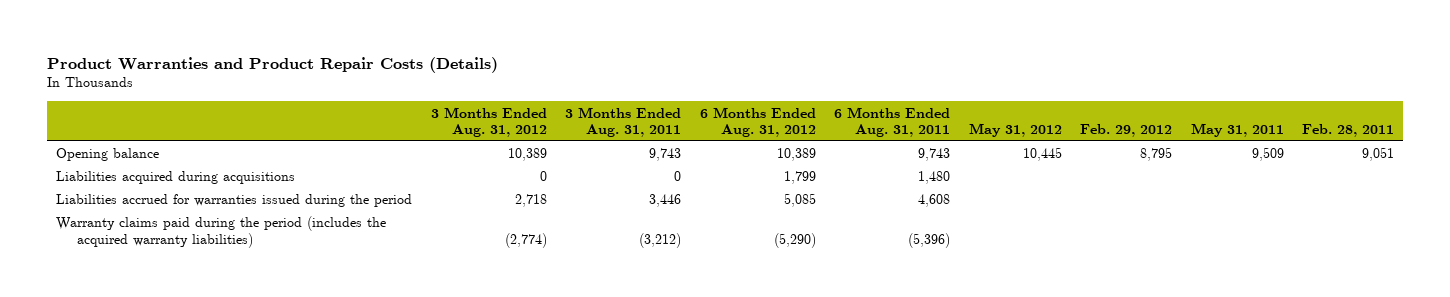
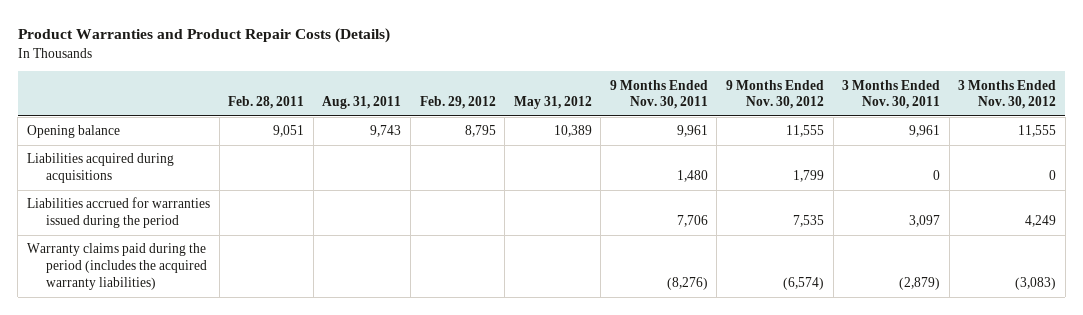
[430,106,547,138] 3 Months Ended Aug. 31, 2012 -> none
[565,106,682,138] 3 Months Ended Aug. 31, 2011 -> none
[699,106,816,138] 6 Months Ended Aug. 31, 2012 -> none
[834,106,951,138] 6 Months Ended Aug. 31, 2011 -> none
[1190,123,1284,138] May 31, 2011 -> none
none -> [322,96,402,110] Aug. 31, 2011
none -> [609,79,708,110] 9 Months Ended Nov. 30, 2011
none -> [726,79,825,110] 9 Months Ended Nov. 30, 2012
none -> [842,79,941,110] 3 Months Ended Nov. 30, 2011
none -> [958,79,1057,110] 3 Months Ended Nov. 30, 2012
[1022,147,1062,162] 10,445 -> [553,125,592,138] 10,389

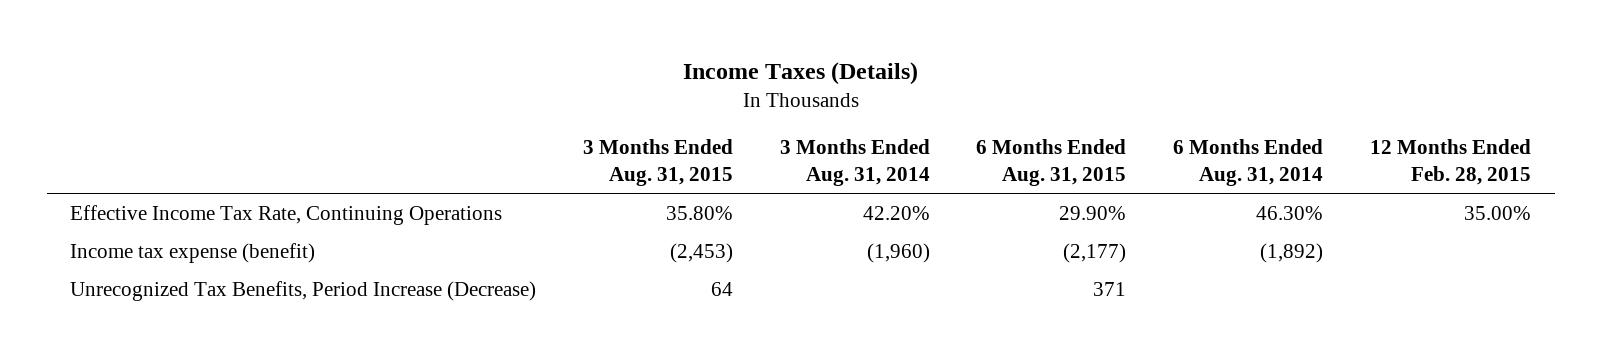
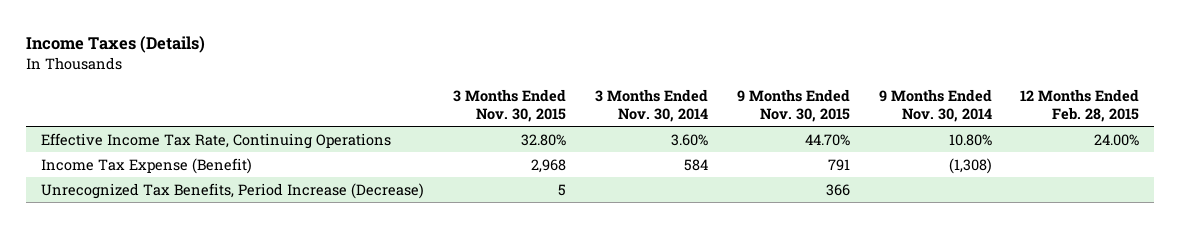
[582,139,733,186] 3 Months Ended Aug. 31, 2015 -> none
[779,139,930,186] 3 Months Ended Aug. 31, 2014 -> none
[976,139,1127,186] 6 Months Ended Aug. 31, 2015 -> none
[1173,139,1324,186] 6 Months Ended Aug. 31, 2014 -> none
none -> [452,88,566,123] 3 Months Ended Nov. 30, 2015
none -> [594,88,708,123] 3 Months Ended Nov. 30, 2014
none -> [736,88,850,123] 9 Months Ended Nov. 30, 2015
none -> [878,88,992,123] 9 Months Ended Nov. 30, 2014
[1464,206,1532,221] 35.00% -> [1094,133,1140,146] 24.00%
[69,243,315,264] Income tax expense (benefit) -> [40,157,252,174] Income Tax Expense (Benefit)

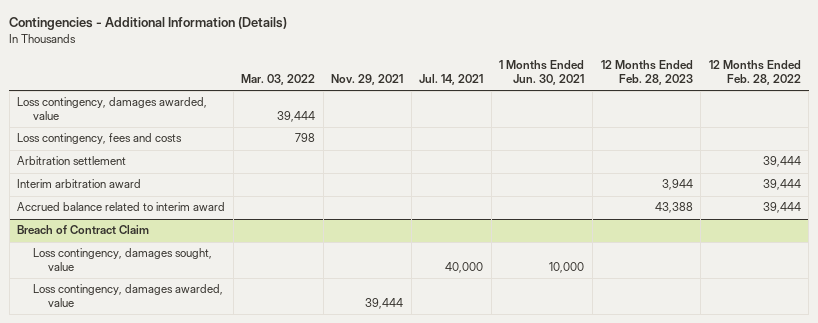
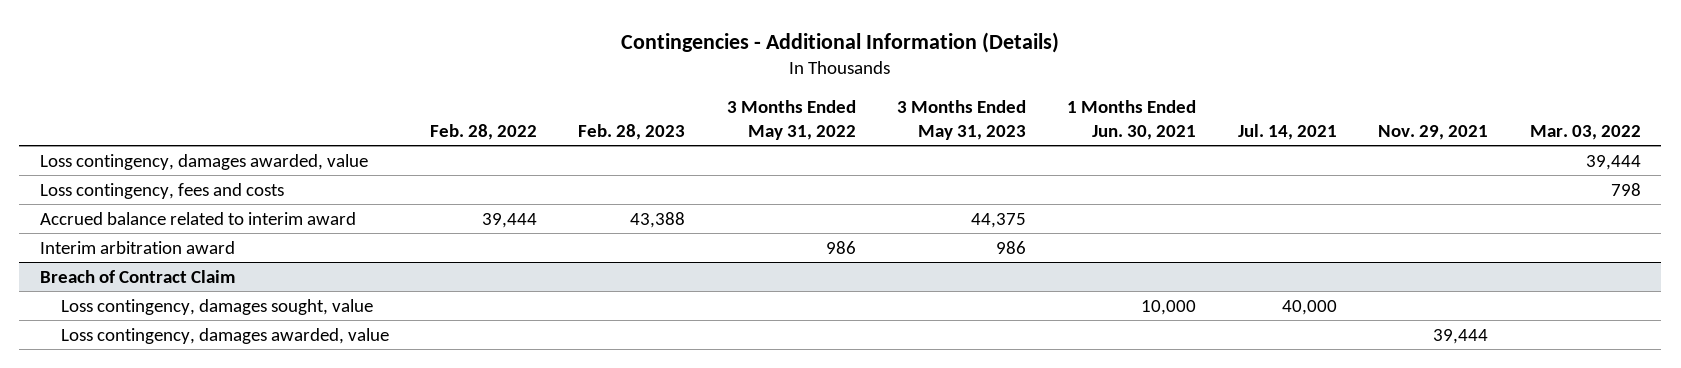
[600,60,693,85] 12 Months Ended Feb. 28, 2023 -> none
[708,60,801,85] 12 Months Ended Feb. 28, 2022 -> none
none -> [430,123,538,140] Feb. 28, 2022
none -> [578,123,686,140] Feb. 28, 2023
none -> [726,100,856,140] 3 Months Ended May 31, 2022
none -> [897,100,1027,140] 3 Months Ended May 31, 2023
[17,156,127,166] Arbitration settlement -> none
[17,179,142,189] Interim arbitration award -> [40,240,236,254] Interim arbitration award

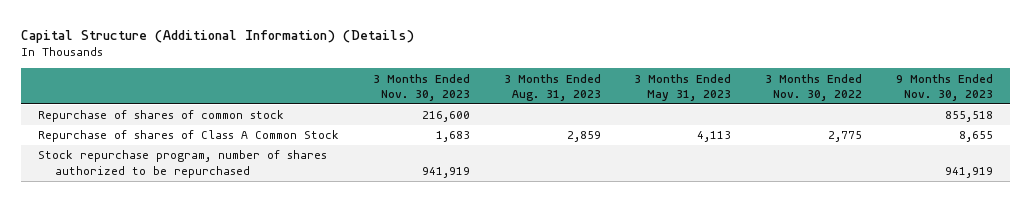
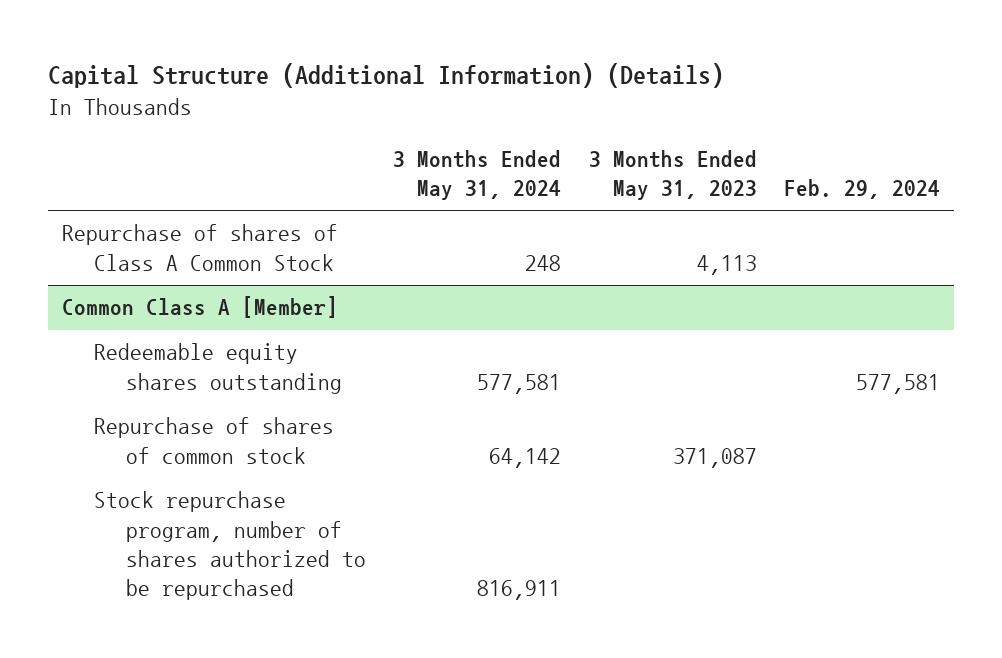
[372,73,470,102] 3 Months Ended Nov. 30, 2023 -> none
[503,73,601,102] 3 Months Ended Aug. 31, 2023 -> none
[765,73,863,102] 3 Months Ended Nov. 30, 2022 -> none
[895,73,993,102] 9 Months Ended Nov. 30, 2023 -> none
none -> [393,149,562,200] 3 Months Ended May 31, 2024
none -> [784,178,941,199] Feb. 29, 2024
[37,110,284,123] Repurchase of shares of common stock -> none
[37,150,327,178] Stock repurchase program, number of shares authorized to be repurchased -> none
none -> [62,296,339,319] Common Class A [Member]
none -> [93,343,342,394] Redeemable equity shares outstanding
none -> [93,417,334,464] Repurchase of shares of common stock
none -> [93,491,366,600] Stock repurchase program, number of shares authorized to be repurchased

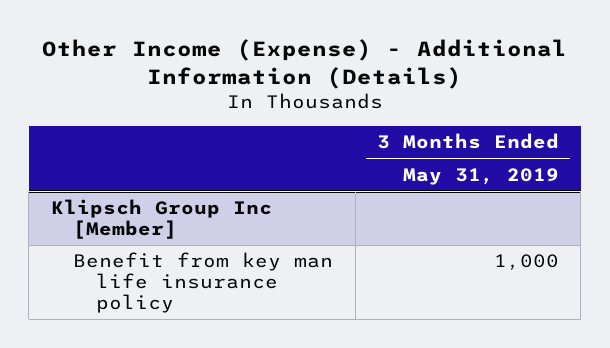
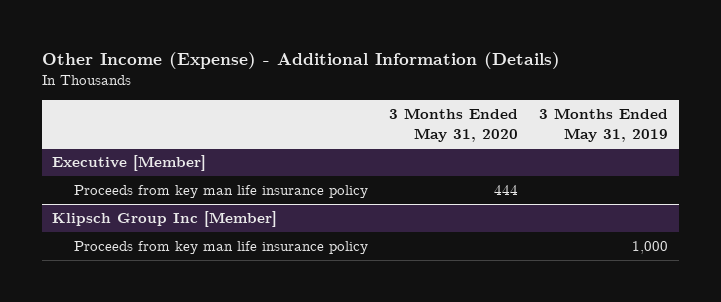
none -> [389,108,519,142] 3 Months Ended May 31, 2020
none -> [52,154,207,171] Executive [Member]
none -> [74,184,369,198] Proceeds from key man life insurance policy
[73,252,334,313] Benefit from key man life insurance policy -> [74,240,369,254] Proceeds from key man life insurance policy

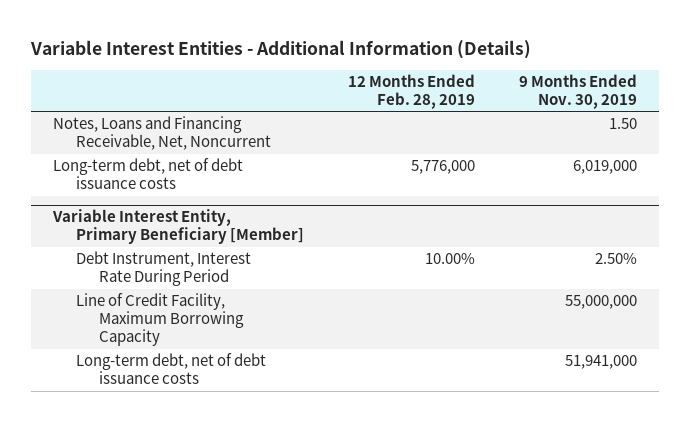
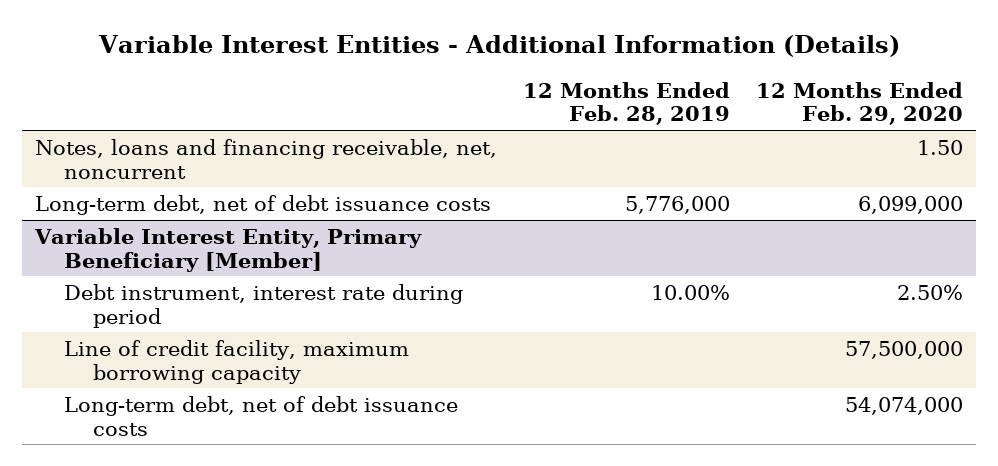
[519,73,638,110] 9 Months Ended Nov. 30, 2019 -> none
none -> [755,81,963,126] 12 Months Ended Feb. 29, 2020
[53,116,272,151] Notes, Loans and Financing Receivable, Net, Noncurrent -> [34,138,497,179] Notes, loans and financing receivable, net, noncurrent
[76,251,252,287] Debt Instrument, Interest Rate During Period -> [63,283,463,328] Debt instrument, interest rate during period
[76,293,245,347] Line of Credit Facility, Maximum Borrowing Capacity -> [63,339,409,384] Line of credit facility, maximum borrowing capacity

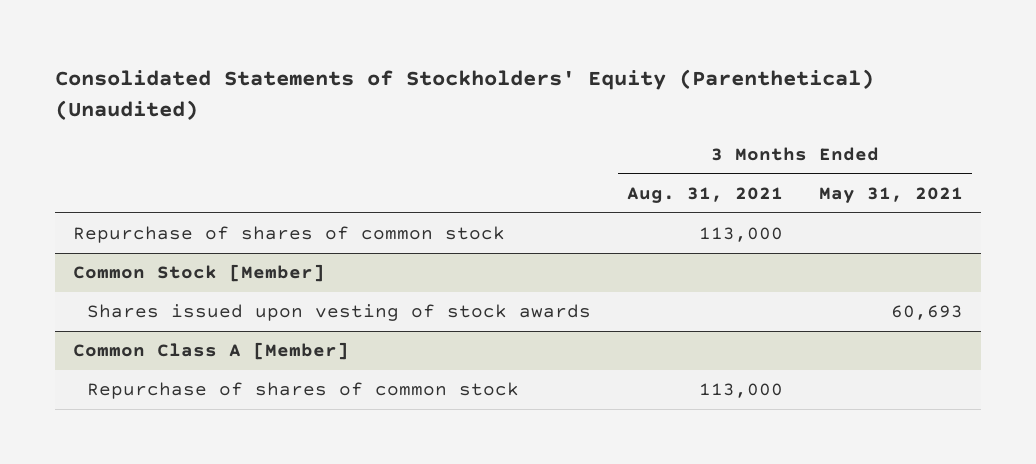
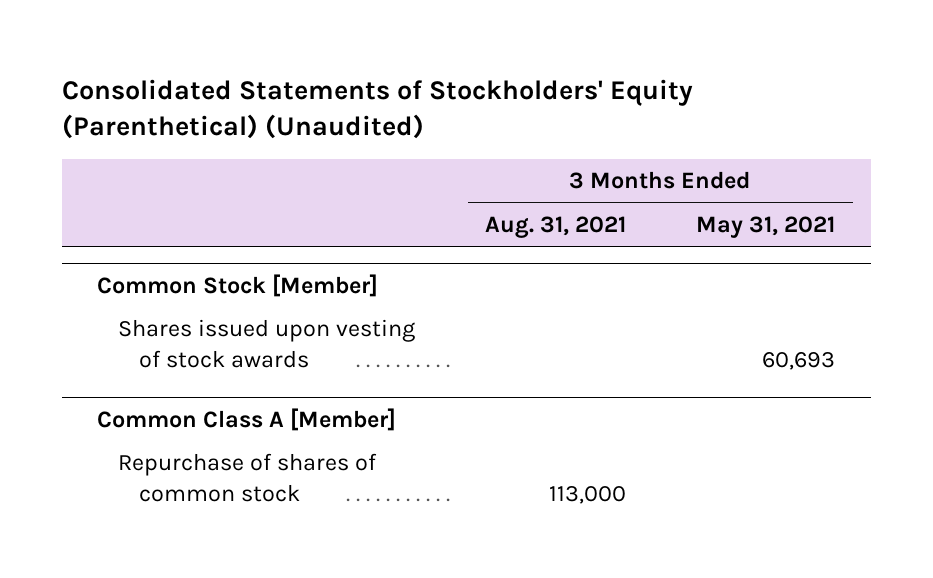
[73,226,506,244] Repurchase of shares of common stock -> none

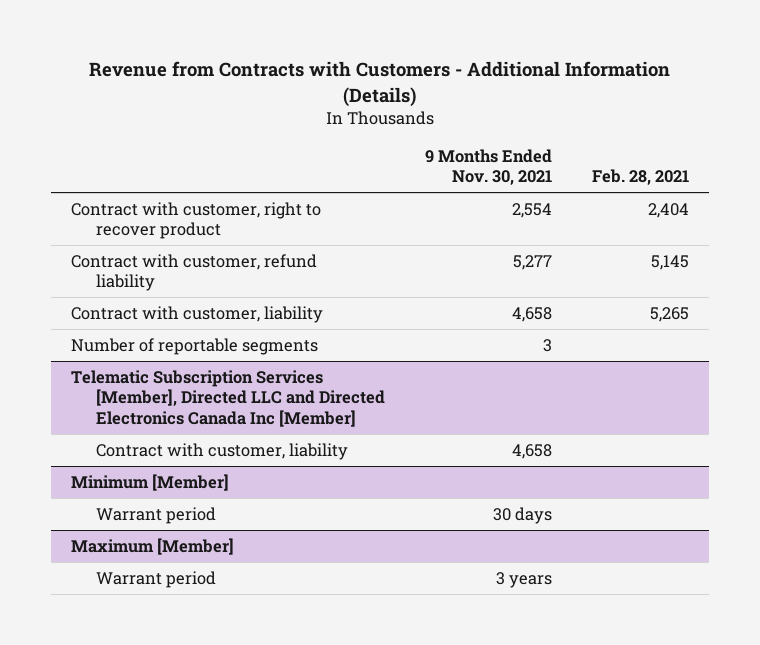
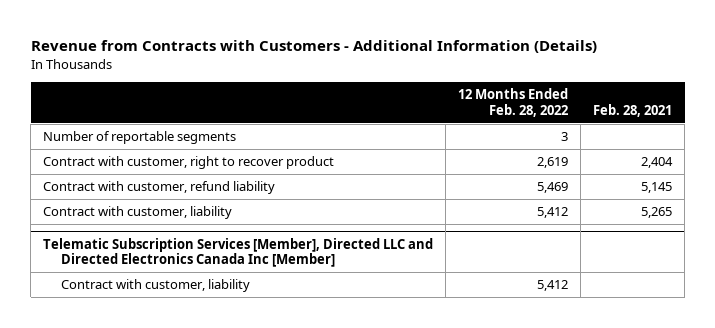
[425,148,553,186] 9 Months Ended Nov. 30, 2021 -> none
none -> [458,88,569,117] 12 Months Ended Feb. 28, 2022
[71,337,319,355] Number of reportable segments -> [43,131,237,145] Number of reportable segments
[71,473,230,491] Minimum [Member] -> none
[96,506,217,524] Warrant period -> none
[71,537,235,555] Maximum [Member] -> none
[96,570,217,588] Warrant period -> none

